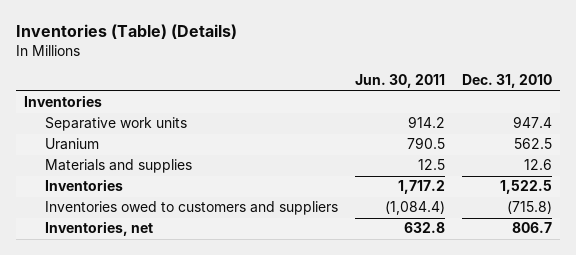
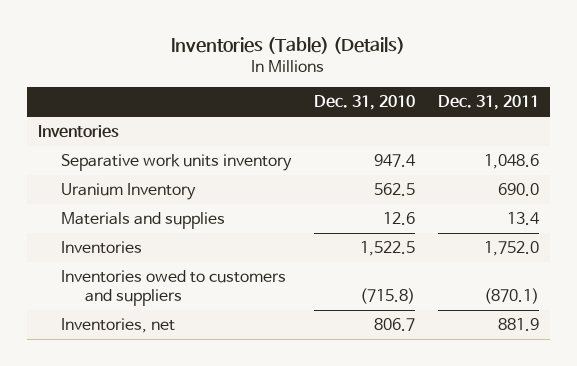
[354,74,445,89] Jun. 30, 2011 -> none
none -> [437,95,539,111] Dec. 31, 2011
[44,117,187,132] Separative work units -> [61,154,293,172] Separative work units inventory
[44,138,99,151] Uranium -> [61,183,197,201] Uranium Inventory

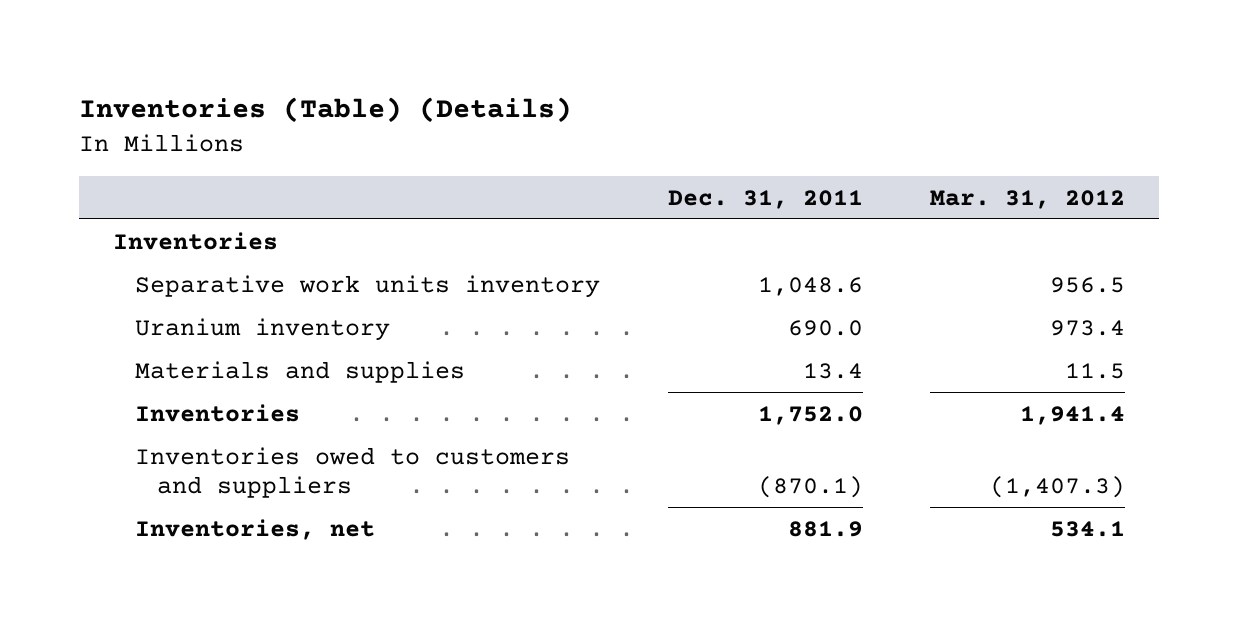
[313,95,415,111] Dec. 31, 2010 -> none
none -> [930,189,1126,209] Mar. 31, 2012
[61,183,197,201] Uranium Inventory -> [135,317,391,341] Uranium inventory

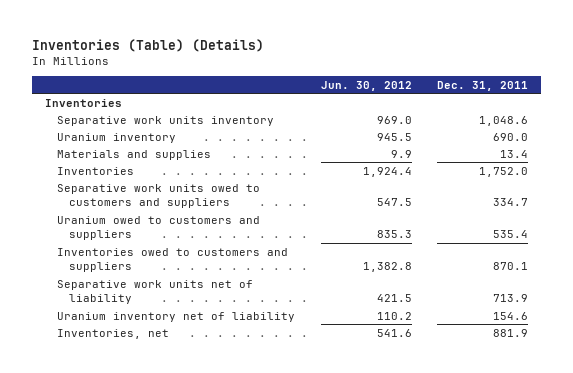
[930,189,1126,209] Mar. 31, 2012 -> none
none -> [320,80,412,91] Jun. 30, 2012
none -> [56,183,260,209] Separative work units owed to customers and suppliers
none -> [56,215,260,241] Uranium owed to customers and suppliers
[757,475,863,498] (870.1) -> [493,262,529,271] 870.1
none -> [56,279,253,305] Separative work units net of liability
none -> [56,311,295,322] Uranium inventory net of liability

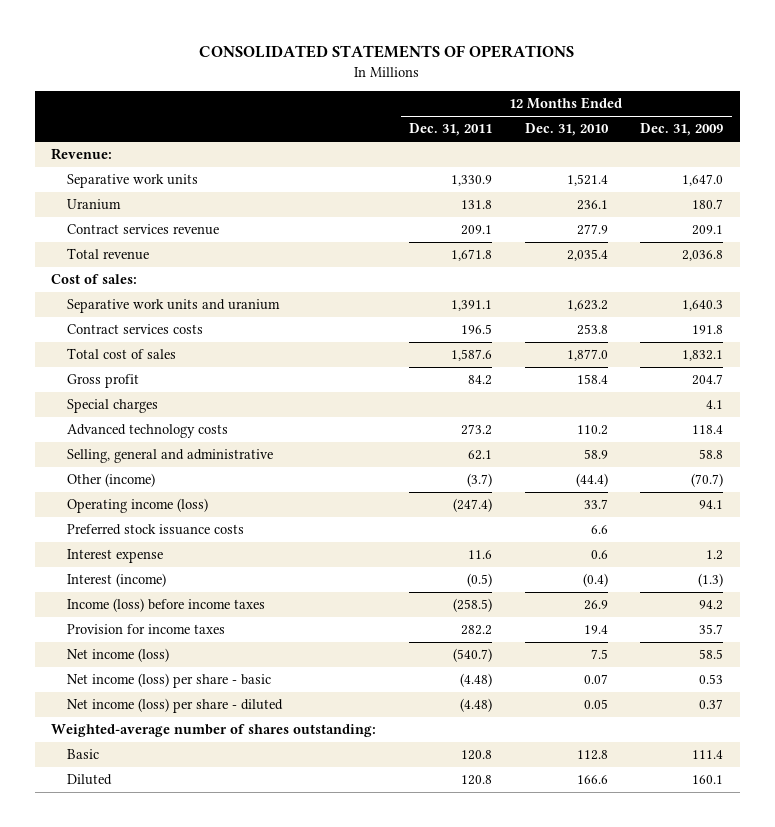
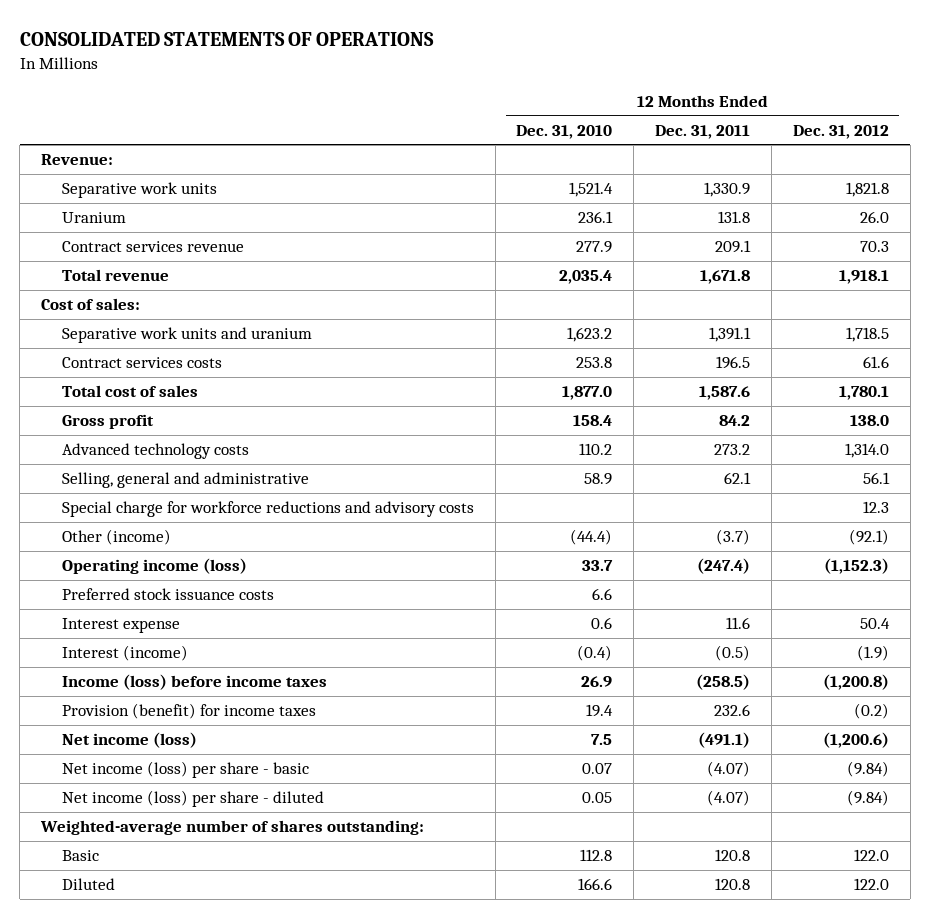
[640,123,724,137] Dec. 31, 2009 -> none
none -> [792,124,889,139] Dec. 31, 2012
[67,399,159,414] Special charges -> none
none -> [61,501,474,518] Special charge for workforce reductions and advisory costs
[67,624,226,635] Provision for income taxes -> [61,703,316,720] Provision (benefit) for income taxes
[460,625,492,636] 282.2 -> [714,704,751,717] 232.6
[452,648,492,663] (540.7) -> [698,732,751,749] (491.1)
[459,673,492,688] (4.48) -> [707,761,751,778] (4.07)
[459,698,492,713] (4.48) -> [707,790,751,807] (4.07)

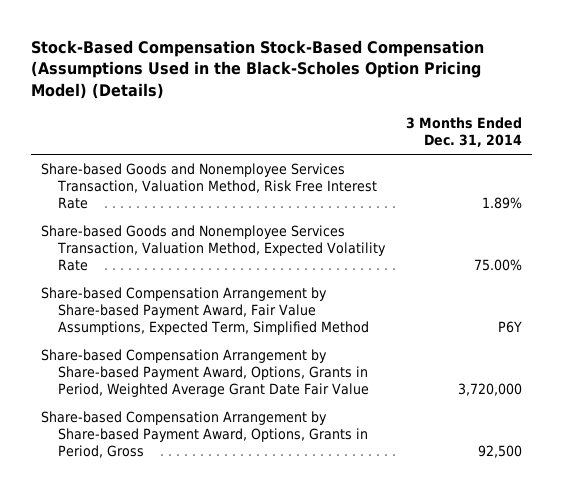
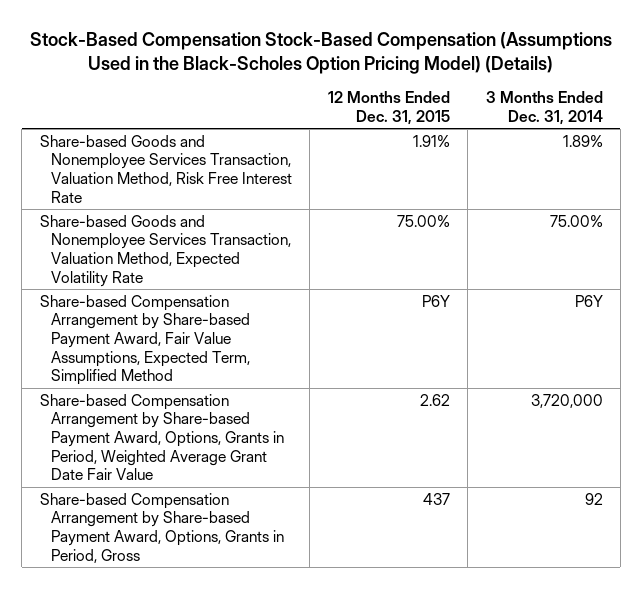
none -> [327,91,450,125] 12 Months Ended Dec. 31, 2015
[477,445,522,459] 92,500 -> [584,492,603,505] 92

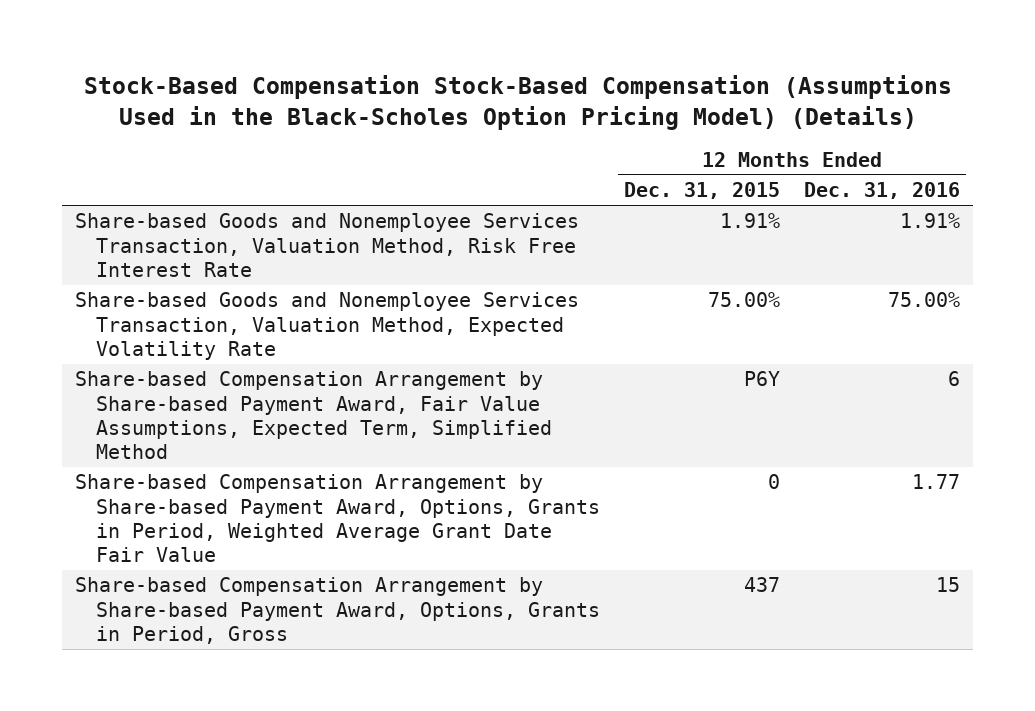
[485,91,603,125] 3 Months Ended Dec. 31, 2014 -> none
none -> [804,182,961,200] Dec. 31, 2016
[419,393,450,406] 2.62 -> [767,474,780,490] 0

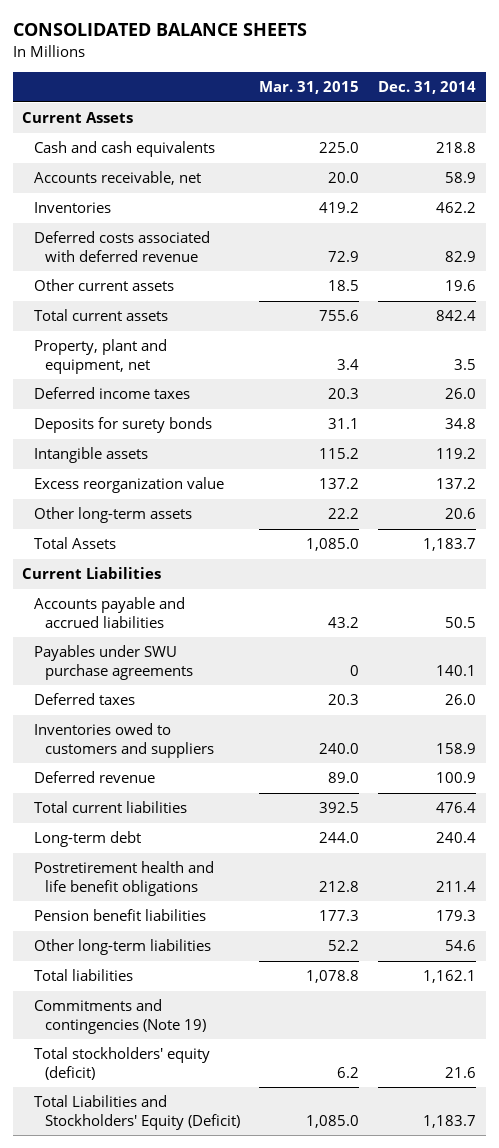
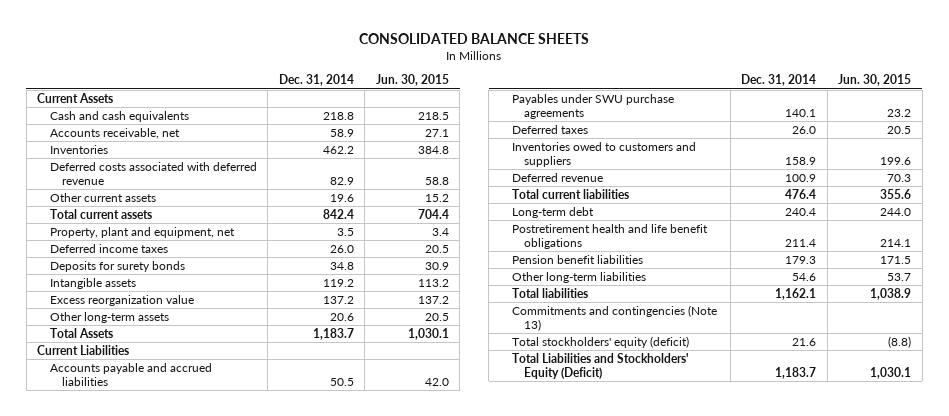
[259,81,360,95] Mar. 31, 2015 -> none
none -> [375,74,449,87] Jun. 30, 2015
[33,999,207,1034] Commitments and contingencies (Note 19) -> [512,304,718,332] Commitments and contingencies (Note 13)

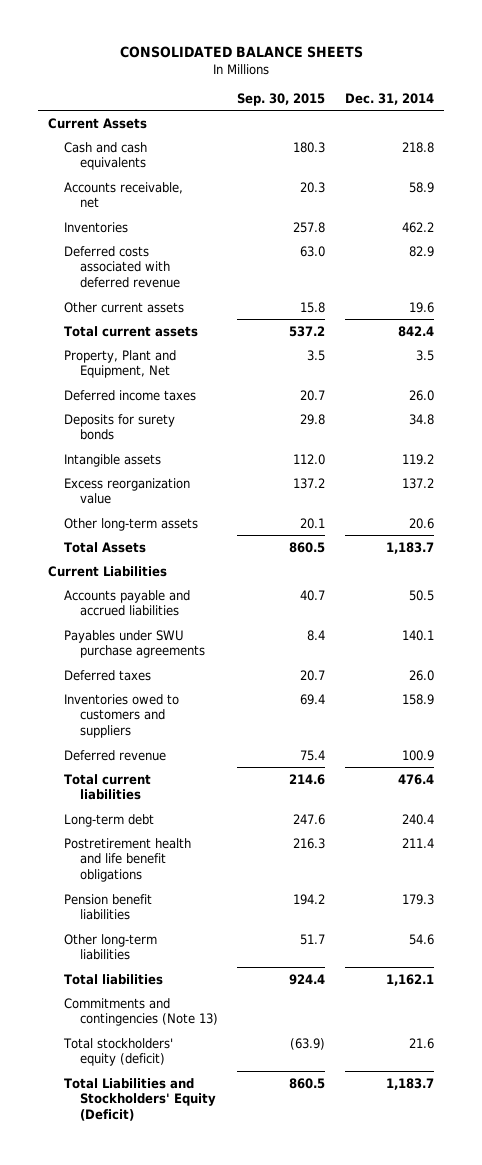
[375,74,449,87] Jun. 30, 2015 -> none
none -> [237,92,326,106] Sep. 30, 2015
[49,226,235,238] Property, plant and equipment, net -> [63,349,176,379] Property, Plant and Equipment, Net

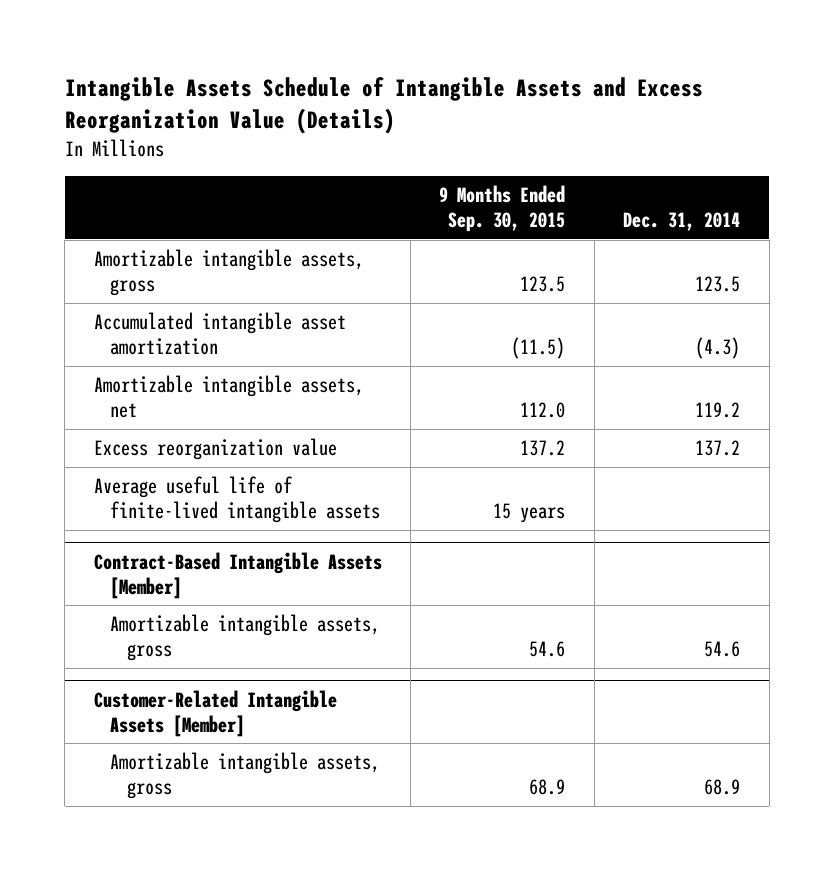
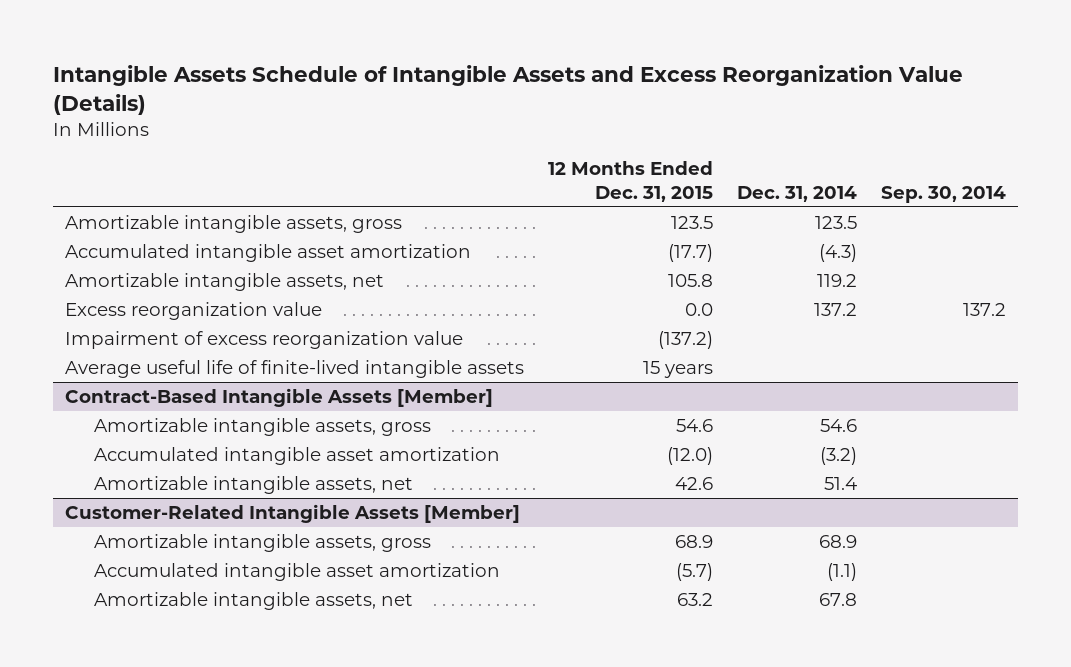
[439,184,566,233] 9 Months Ended Sep. 30, 2015 -> none
none -> [548,161,714,202] 12 Months Ended Dec. 31, 2015
none -> [880,185,1006,203] Sep. 30, 2014
none -> [65,330,464,349] Impairment of excess reorganization value
none -> [94,446,501,465] Accumulated intangible asset amortization
none -> [94,475,414,494] Amortizable intangible assets, net
none -> [94,562,501,581] Accumulated intangible asset amortization
none -> [94,591,414,610] Amortizable intangible assets, net

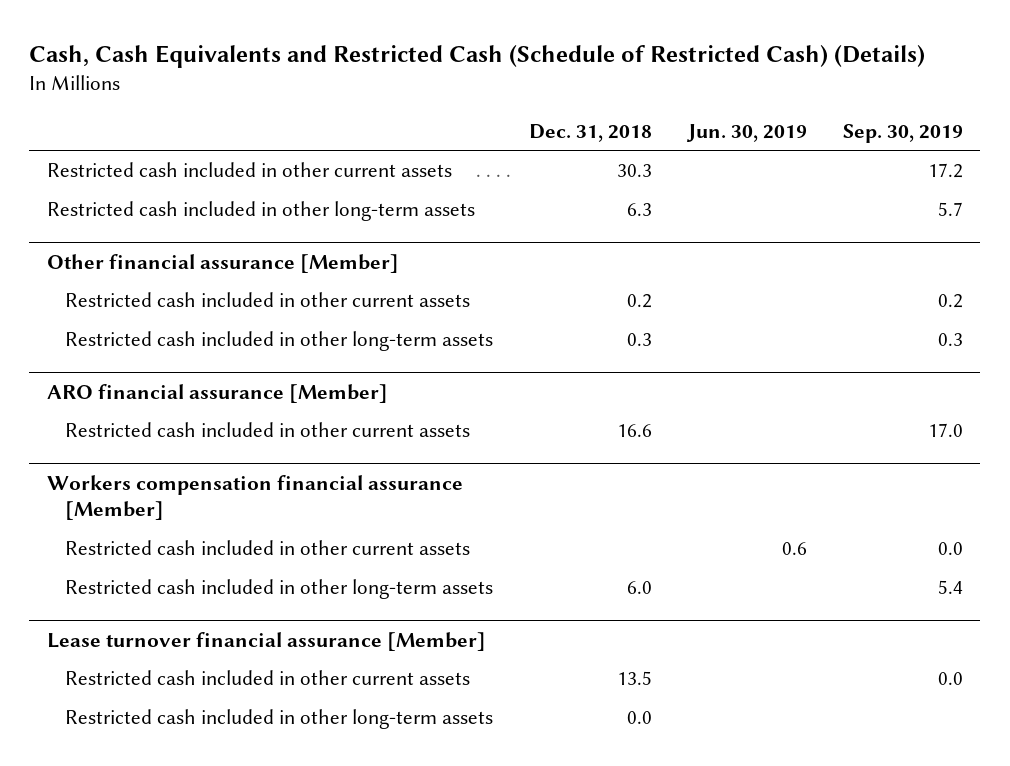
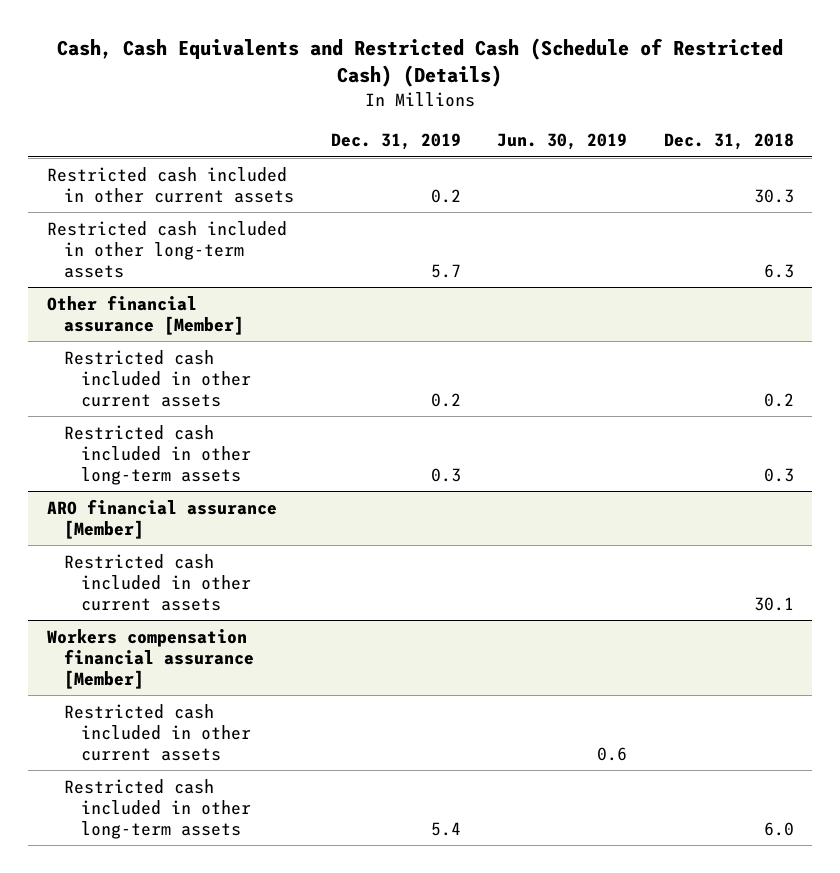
[842,123,963,143] Sep. 30, 2019 -> none
none -> [330,133,461,151] Dec. 31, 2019
[616,424,652,438] 16.6 -> [753,596,794,611] 30.1
[47,631,487,651] Lease turnover financial assurance [Member] -> none
[65,670,471,686] Restricted cash included in other current assets -> none
[65,709,494,730] Restricted cash included in other long-term assets -> none

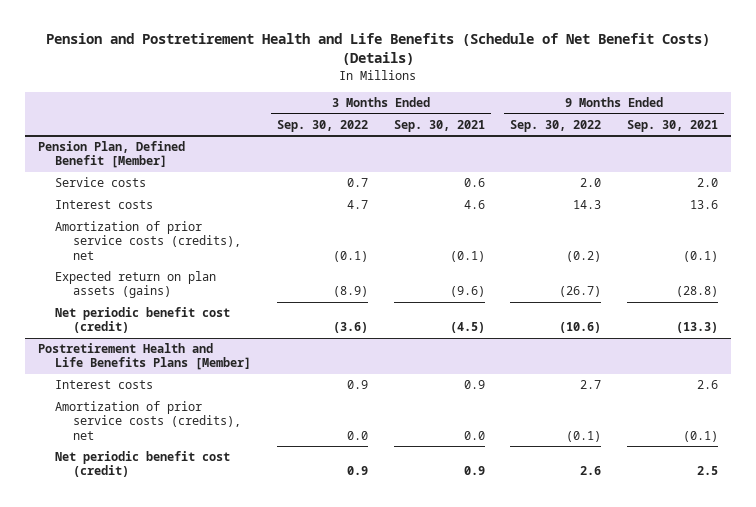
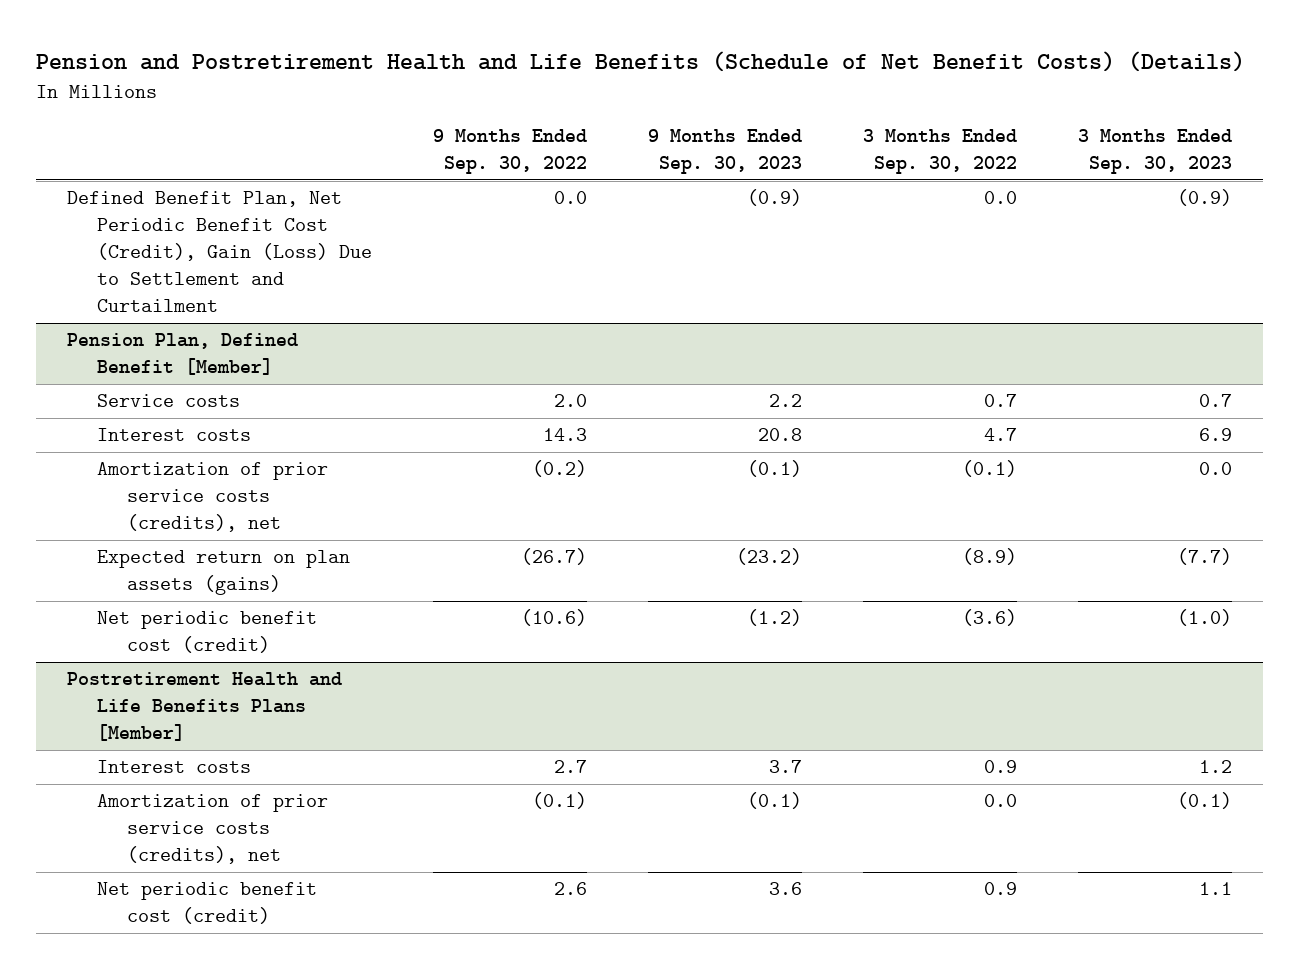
[393,119,485,132] Sep. 30, 2021 -> none
[626,119,718,132] Sep. 30, 2021 -> none
none -> [647,129,802,175] 9 Months Ended Sep. 30, 2023
none -> [1078,129,1233,175] 3 Months Ended Sep. 30, 2023
none -> [67,191,372,313] Defined Benefit Plan, Net Periodic Benefit Cost (Credit), Gain (Loss) Due to Settlement and Curtailment

